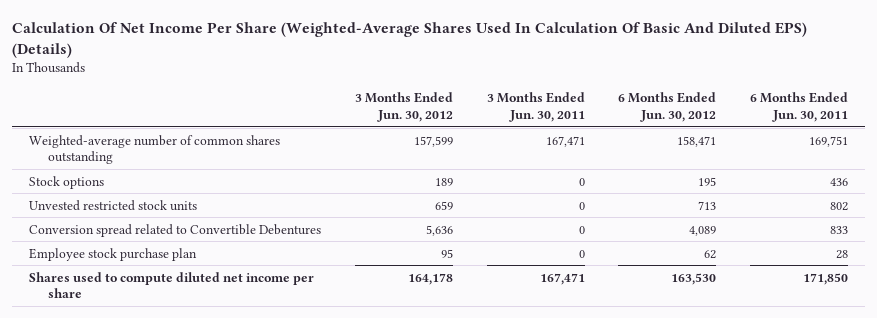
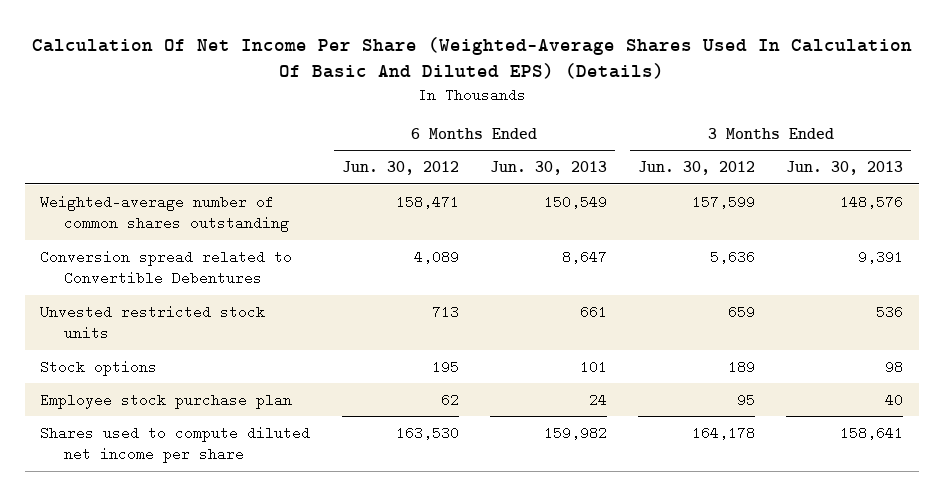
[486,92,585,122] 3 Months Ended Jun. 30, 2011 -> none
[750,92,849,122] 6 Months Ended Jun. 30, 2011 -> none
none -> [489,161,607,176] Jun. 30, 2013
none -> [786,161,904,176] Jun. 30, 2013
[29,199,198,211] Unvested restricted stock units -> [40,304,266,339] Unvested restricted stock units
[29,175,105,189] Stock options -> [40,359,158,376] Stock options

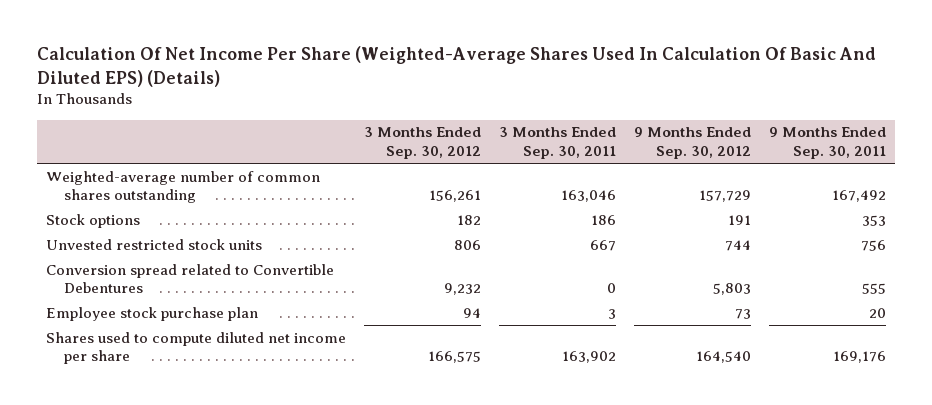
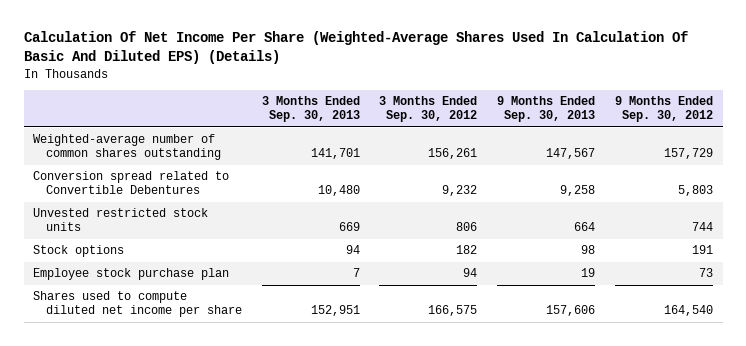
[498,127,616,160] 3 Months Ended Sep. 30, 2011 -> none
[768,127,886,160] 9 Months Ended Sep. 30, 2011 -> none
none -> [261,96,360,123] 3 Months Ended Sep. 30, 2013
none -> [497,96,596,123] 9 Months Ended Sep. 30, 2013
[45,238,262,250] Unvested restricted stock units -> [33,208,209,232] Unvested restricted stock units
[45,213,140,228] Stock options -> [33,245,125,258] Stock options

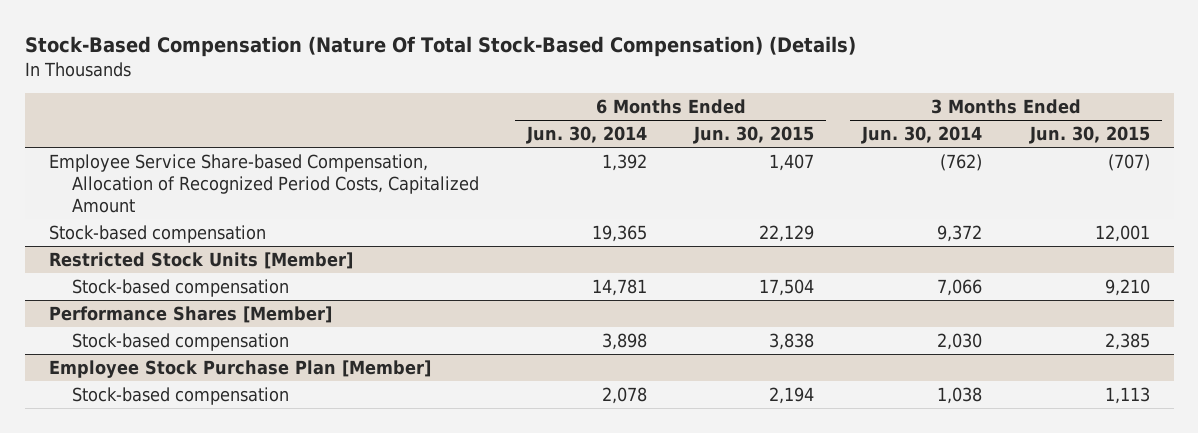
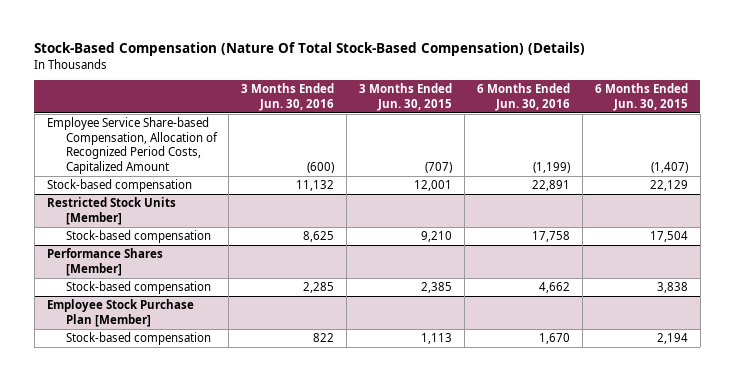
[525,125,647,144] Jun. 30, 2014 -> none
[861,125,983,144] Jun. 30, 2014 -> none
none -> [241,83,335,111] 3 Months Ended Jun. 30, 2016
none -> [476,83,570,111] 6 Months Ended Jun. 30, 2016
[769,153,815,171] 1,407 -> [650,161,688,173] (1,407)

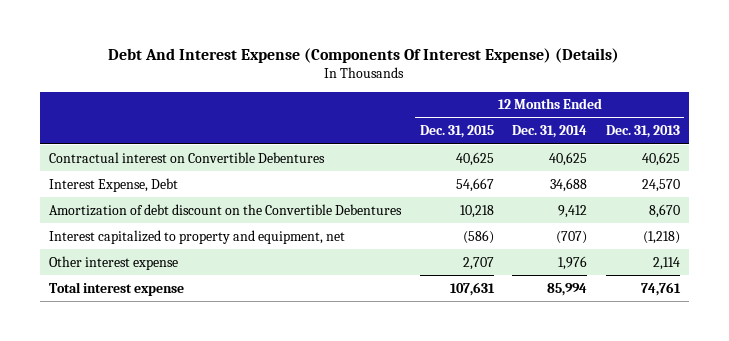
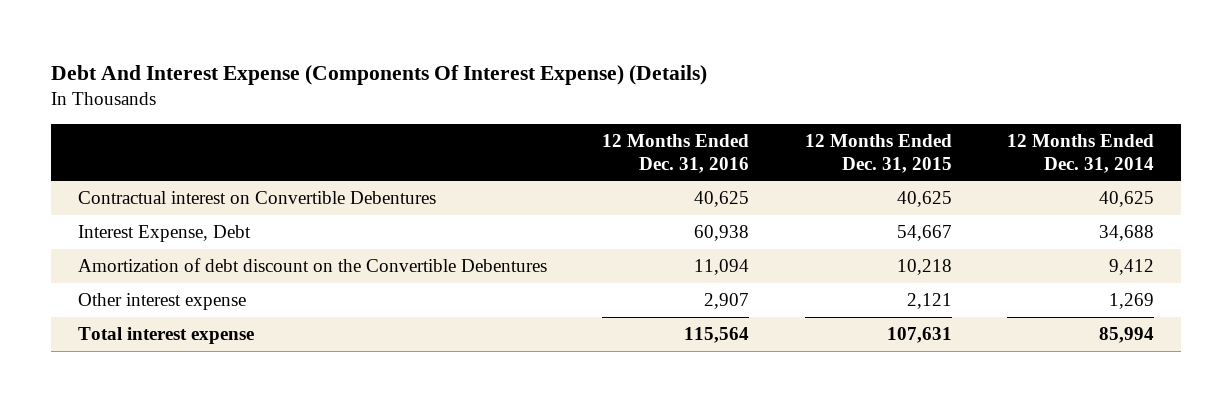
[605,125,680,139] Dec. 31, 2013 -> none
none -> [602,134,750,173] 12 Months Ended Dec. 31, 2016
[49,229,346,244] Interest capitalized to property and equipment, net -> none
[462,256,494,270] 2,707 -> [906,293,952,310] 2,121
[558,255,588,270] 1,976 -> [1108,293,1154,310] 1,269

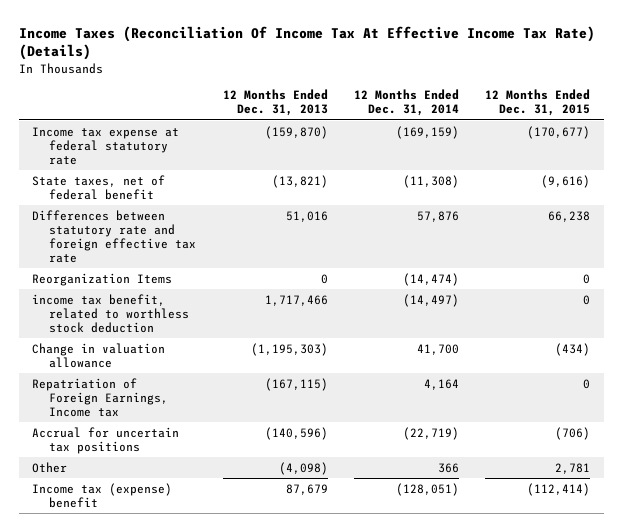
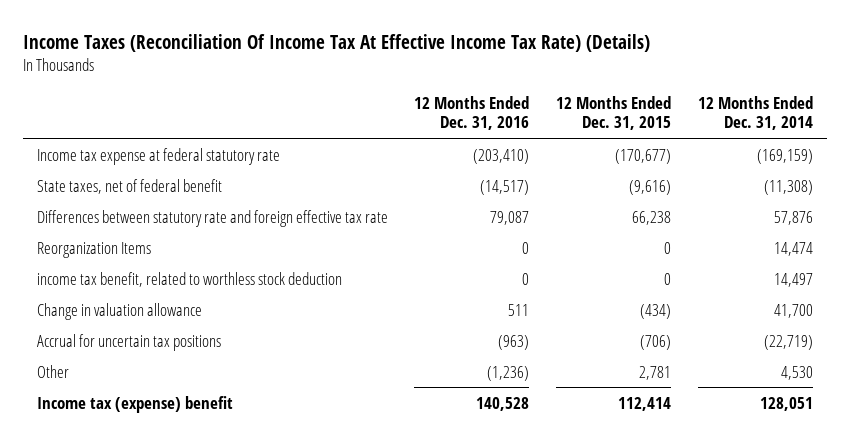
[222,89,328,117] 12 Months Ended Dec. 31, 2013 -> none
none -> [414,95,530,131] 12 Months Ended Dec. 31, 2016
[403,272,460,286] (14,474) -> [774,241,814,256] 14,474
[403,293,460,307] (14,497) -> [774,272,814,287] 14,497
[32,377,169,417] Repatriation of Foreign Earnings, Income tax -> none
[438,462,460,473] 366 -> [781,365,814,380] 4,530
[396,482,460,496] (128,051) -> [760,396,814,411] 128,051
[527,482,591,496] (112,414) -> [618,396,672,411] 112,414

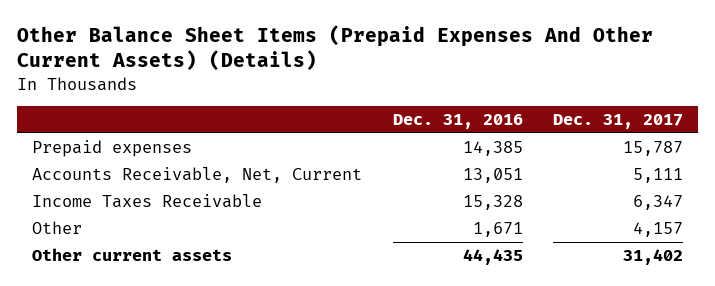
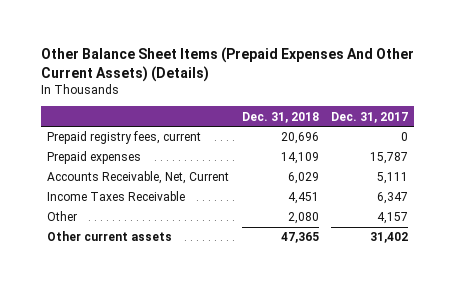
[392,113,523,129] Dec. 31, 2016 -> none
none -> [241,111,319,123] Dec. 31, 2018
none -> [47,131,202,145] Prepaid registry fees, current

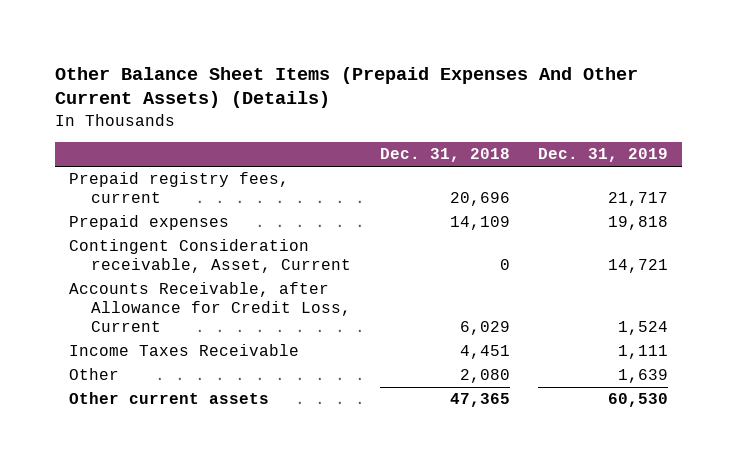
[331,111,409,123] Dec. 31, 2017 -> none
none -> [538,148,669,163] Dec. 31, 2019
none -> [69,239,351,274] Contingent Consideration receivable, Asset, Current
[47,171,230,185] Accounts Receivable, Net, Current -> [69,282,351,333] Accounts Receivable, after Allowance for Credit Loss, Current

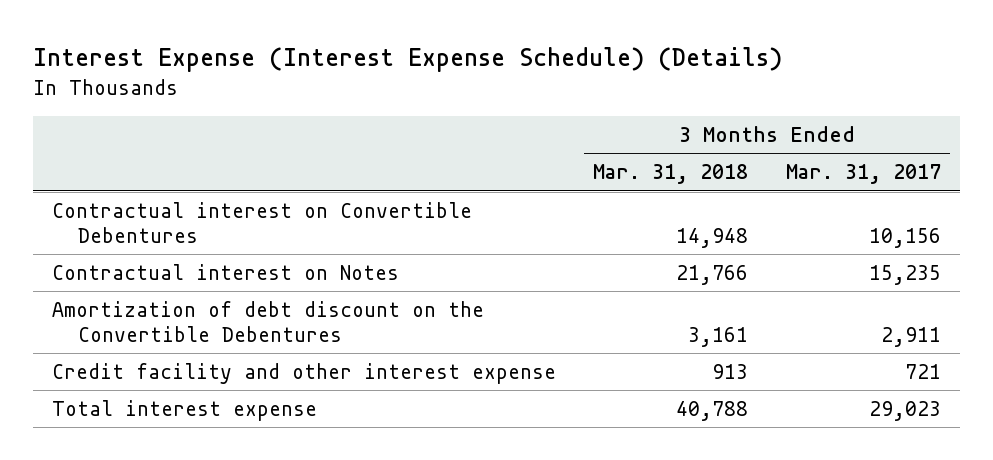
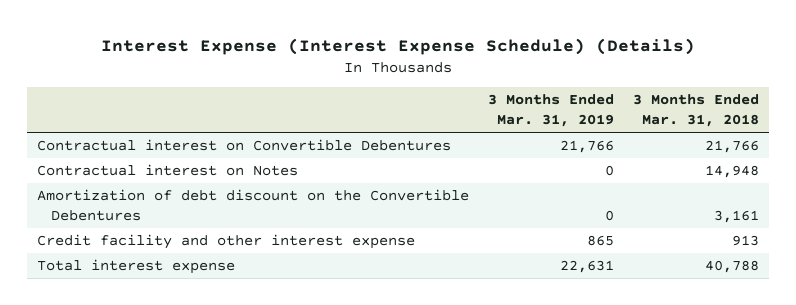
[785,164,941,185] Mar. 31, 2017 -> none
none -> [487,94,614,128] 3 Months Ended Mar. 31, 2019
[676,227,749,248] 14,948 -> [705,139,760,153] 21,766
[676,265,749,286] 21,766 -> [705,164,760,178] 14,948

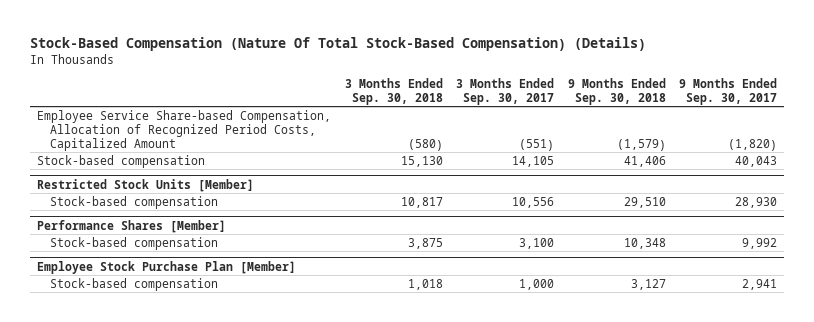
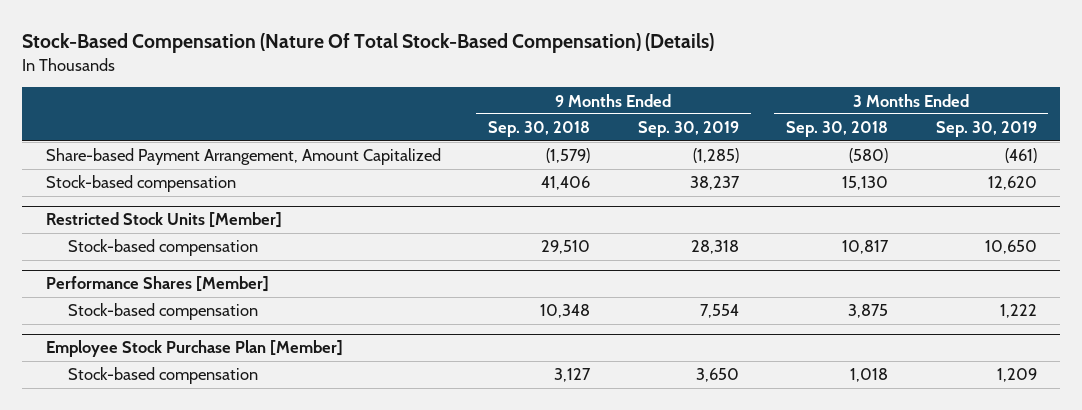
[456,78,555,106] 3 Months Ended Sep. 30, 2017 -> none
[679,78,778,106] 9 Months Ended Sep. 30, 2017 -> none
none -> [637,121,739,138] Sep. 30, 2019
none -> [935,121,1037,138] Sep. 30, 2019
[37,109,332,151] Employee Service Share-based Compensation, Allocation of Recognized Period Costs, Capitalized Amount -> [45,148,441,166] Share-based Payment Arrangement, Amount Capitalized

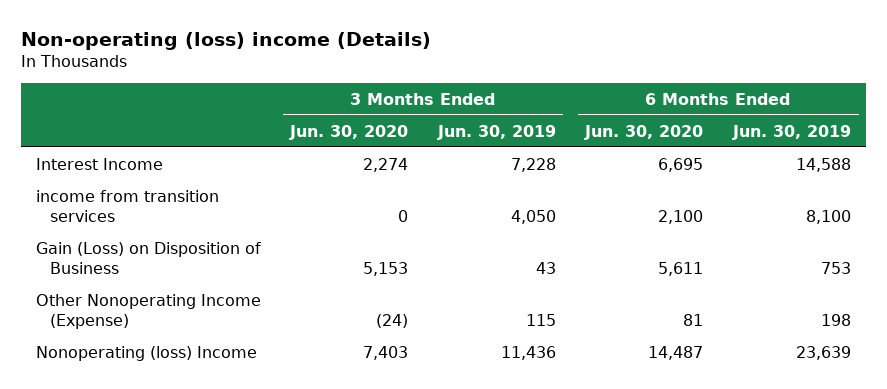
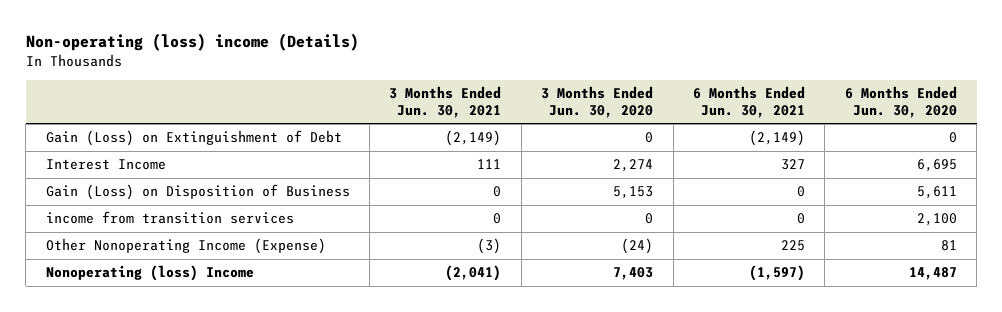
[436,124,556,140] Jun. 30, 2019 -> none
[732,124,852,140] Jun. 30, 2019 -> none
none -> [389,86,502,118] 3 Months Ended Jun. 30, 2021
none -> [692,86,805,118] 6 Months Ended Jun. 30, 2021
none -> [45,130,342,147] Gain (Loss) on Extinguishment of Debt
[35,189,219,222] income from transition services -> [45,211,294,225] income from transition services

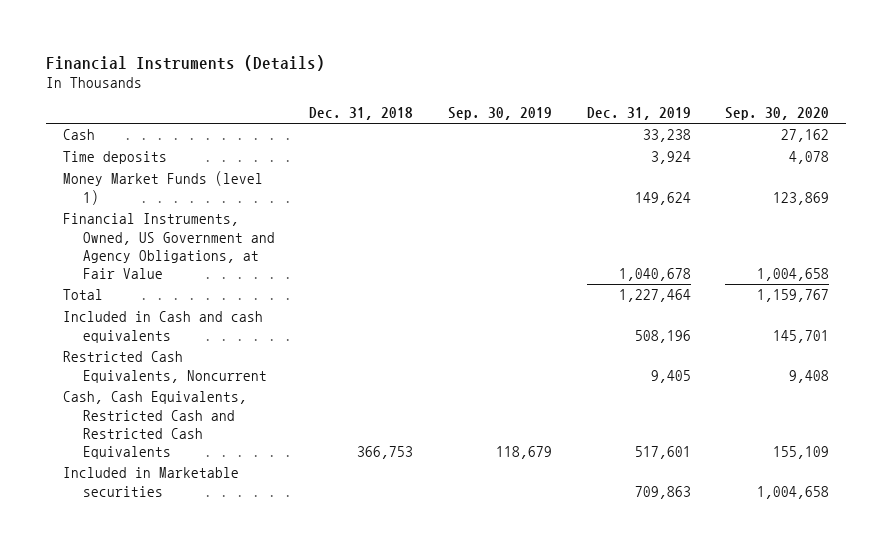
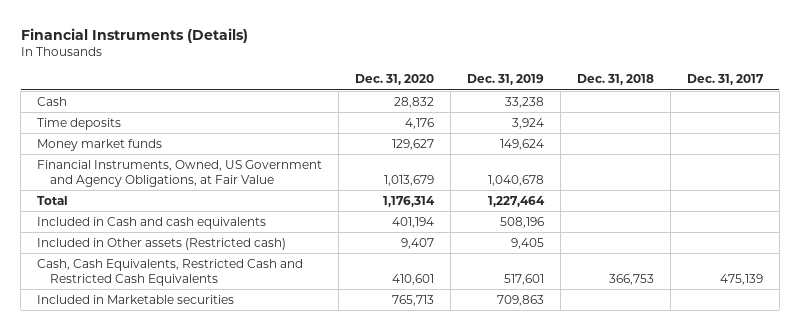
[447,107,552,121] Sep. 30, 2019 -> none
[725,107,830,121] Sep. 30, 2020 -> none
none -> [355,74,435,86] Dec. 31, 2020
none -> [686,74,764,86] Dec. 31, 2017
[63,171,264,205] Money Market Funds (level 1) -> [37,139,163,152] Money market funds
[63,351,267,383] Restricted Cash Equivalents, Noncurrent -> [37,238,287,251] Included in Other assets (Restricted cash)

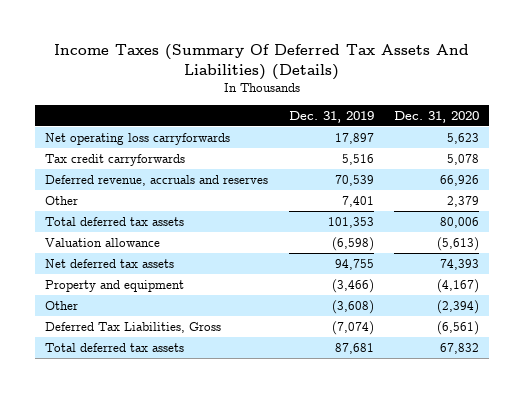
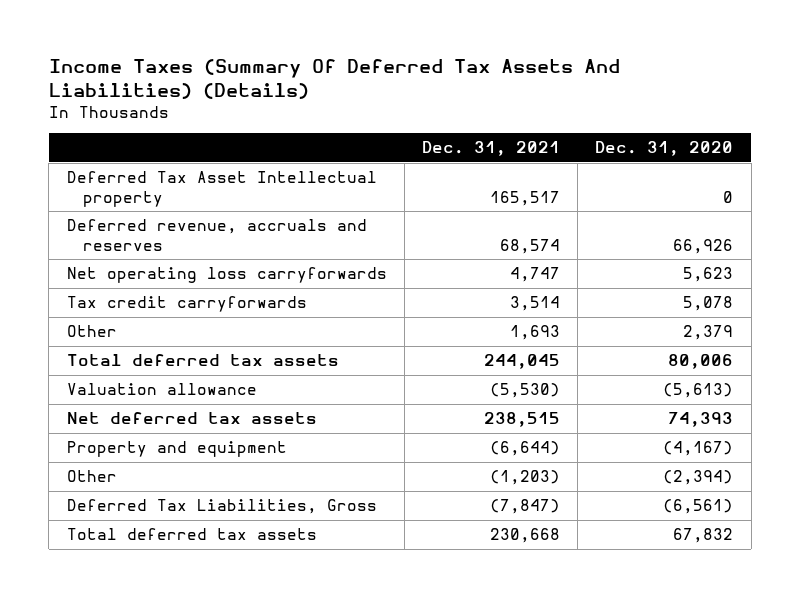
[288,110,374,123] Dec. 31, 2019 -> none
none -> [421,141,560,157] Dec. 31, 2021
none -> [66,171,377,207] Deferred Tax Asset Intellectual property
[45,174,269,186] Deferred revenue, accruals and reserves -> [66,219,367,251] Deferred revenue, accruals and reserves

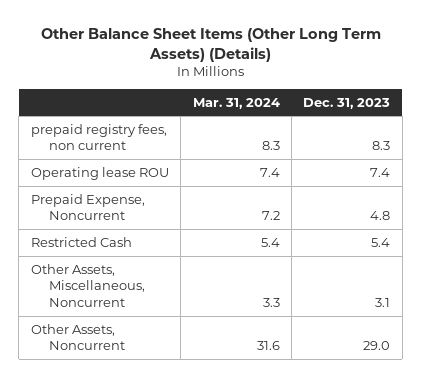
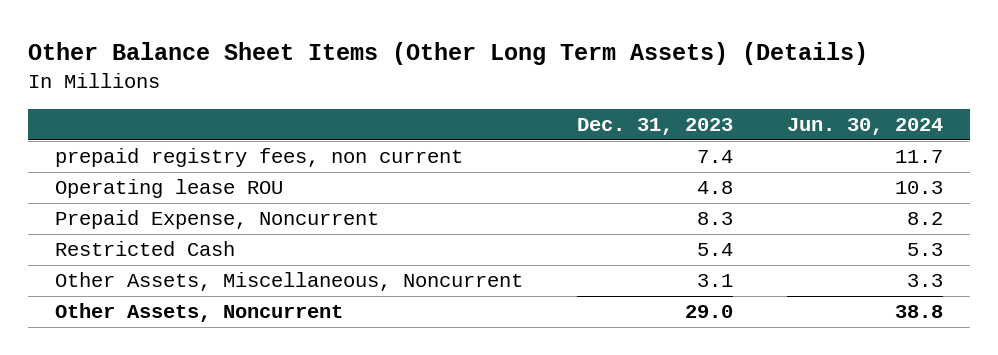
[192,97,280,109] Mar. 31, 2024 -> none
none -> [787,117,944,135] Jun. 30, 2024
[372,141,391,151] 8.3 -> [697,150,734,164] 7.4
[370,167,391,177] 7.4 -> [697,181,734,195] 4.8
[370,211,391,221] 4.8 -> [697,212,734,226] 8.3

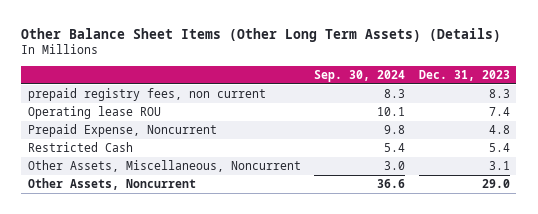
[787,117,944,135] Jun. 30, 2024 -> none
none -> [314,69,406,82] Sep. 30, 2024
[697,150,734,164] 7.4 -> [488,89,510,99] 8.3
[697,181,734,195] 4.8 -> [488,107,510,117] 7.4
[697,212,734,226] 8.3 -> [488,125,510,135] 4.8

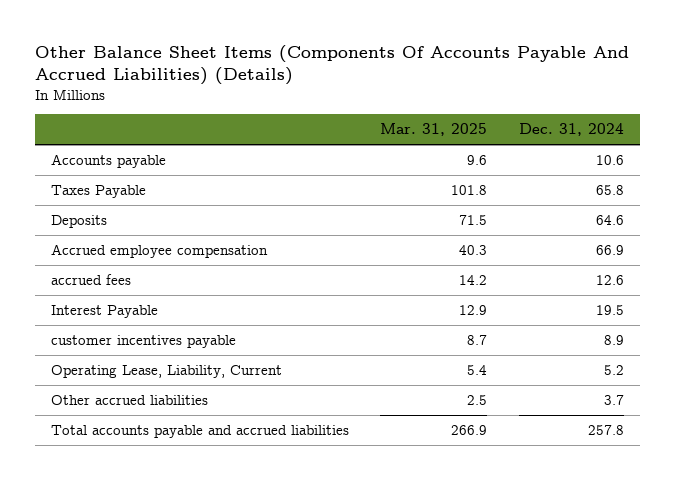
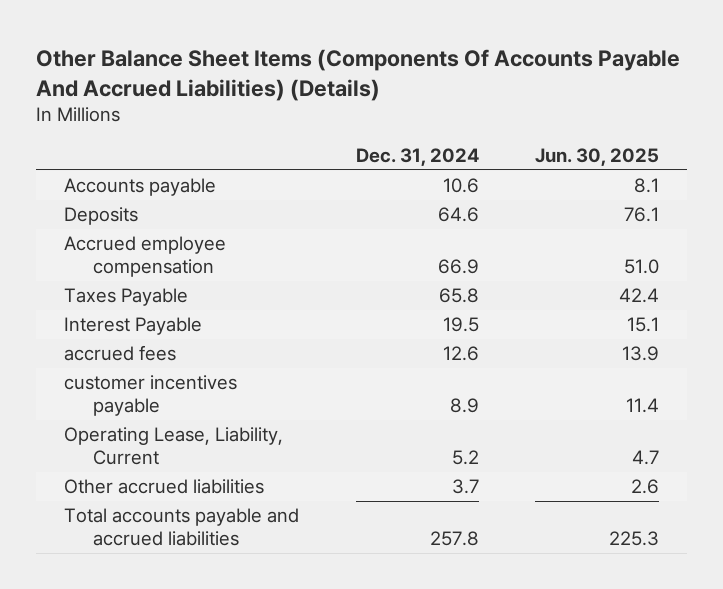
[380,123,488,137] Mar. 31, 2025 -> none
none -> [534,147,659,166] Jun. 30, 2025
[50,185,146,199] Taxes Payable -> [64,288,189,307] Taxes Payable
[50,274,131,286] accrued fees -> [64,345,177,362] accrued fees

